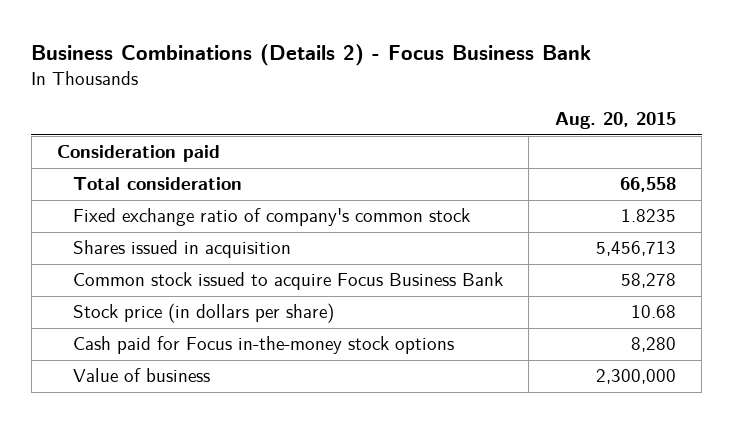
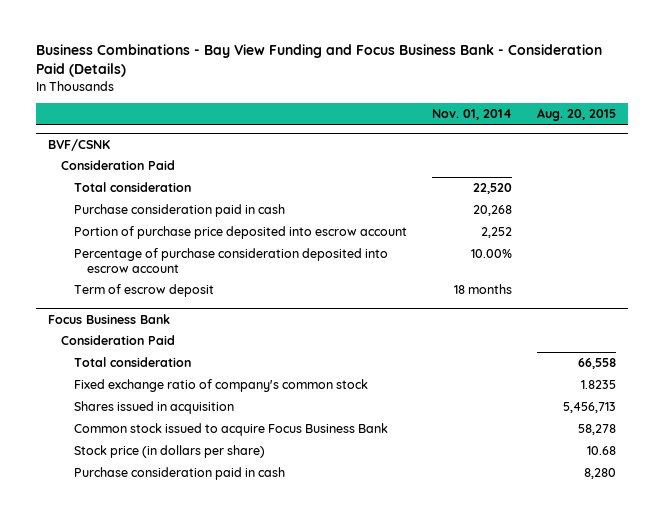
[31,43,592,66] Business Combinations (Details 2) - Focus Business Bank -> [36,44,603,78] Business Combinations - Bay View Funding and Focus Business Bank - Consideration Paid (Details)
none -> [431,109,512,121] Nov. 01, 2014
none -> [48,138,111,151] BVF/CSNK
none -> [61,160,176,171] Consideration Paid
none -> [74,182,192,193] Total consideration
none -> [74,204,286,218] Purchase consideration paid in cash
none -> [74,226,408,240] Portion of purchase price deposited into escrow account
none -> [74,248,389,273] Percentage of purchase consideration deposited into escrow account
none -> [74,284,215,298] Term of escrow deposit
none -> [48,313,171,324] Focus Business Bank
[57,145,221,163] Consideration paid -> [61,335,176,346] Consideration Paid
[72,368,210,383] Value of business -> none
[72,336,454,355] Cash paid for Focus in-the-money stock options -> [74,467,286,481] Purchase consideration paid in cash

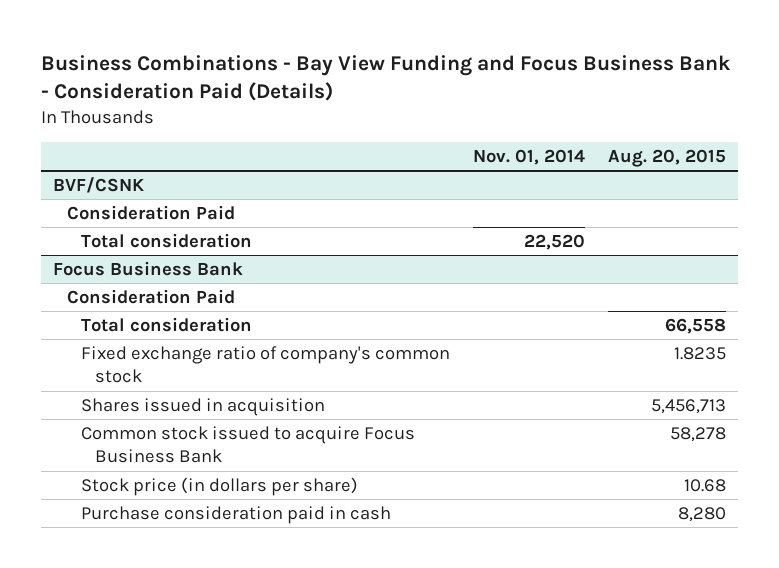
[74,204,286,218] Purchase consideration paid in cash -> none
[74,226,408,240] Portion of purchase price deposited into escrow account -> none
[74,248,389,273] Percentage of purchase consideration deposited into escrow account -> none
[74,284,215,298] Term of escrow deposit -> none

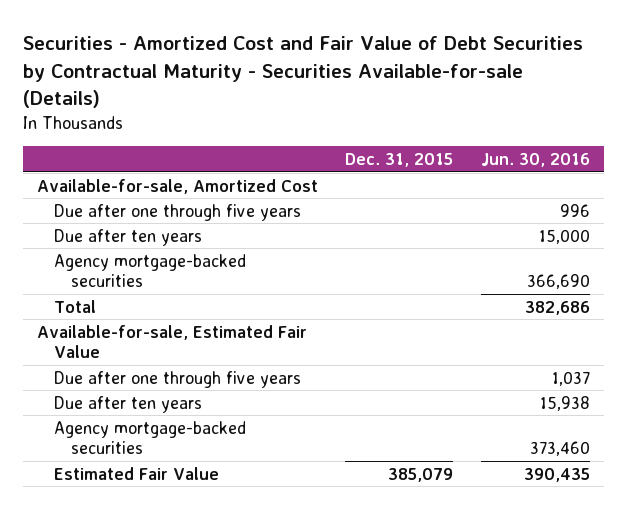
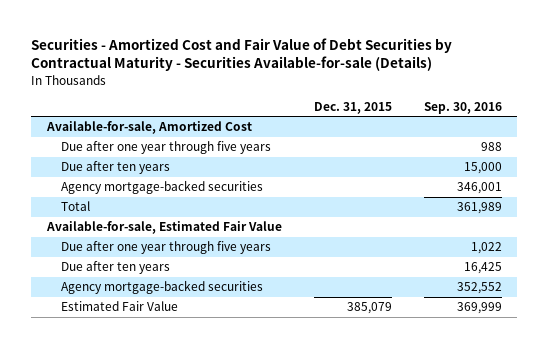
[480,153,590,168] Jun. 30, 2016 -> none
none -> [423,101,502,114] Sep. 30, 2016
[53,203,301,221] Due after one through five years -> [60,141,271,155] Due after one year through five years
[53,370,301,388] Due after one through five years -> [60,241,271,255] Due after one year through five years

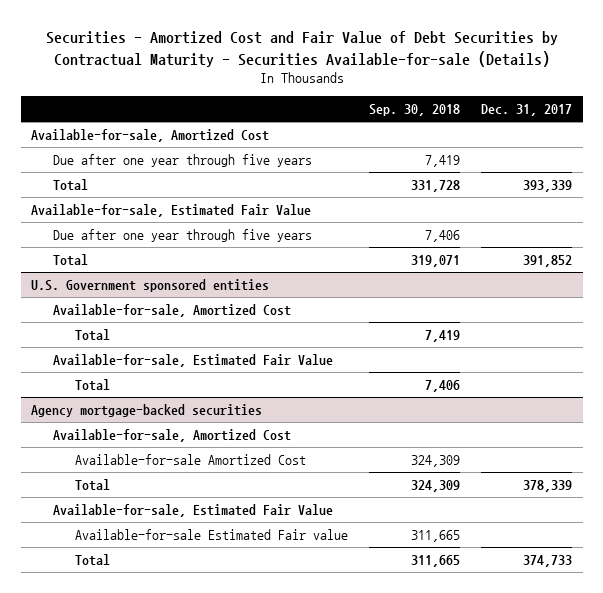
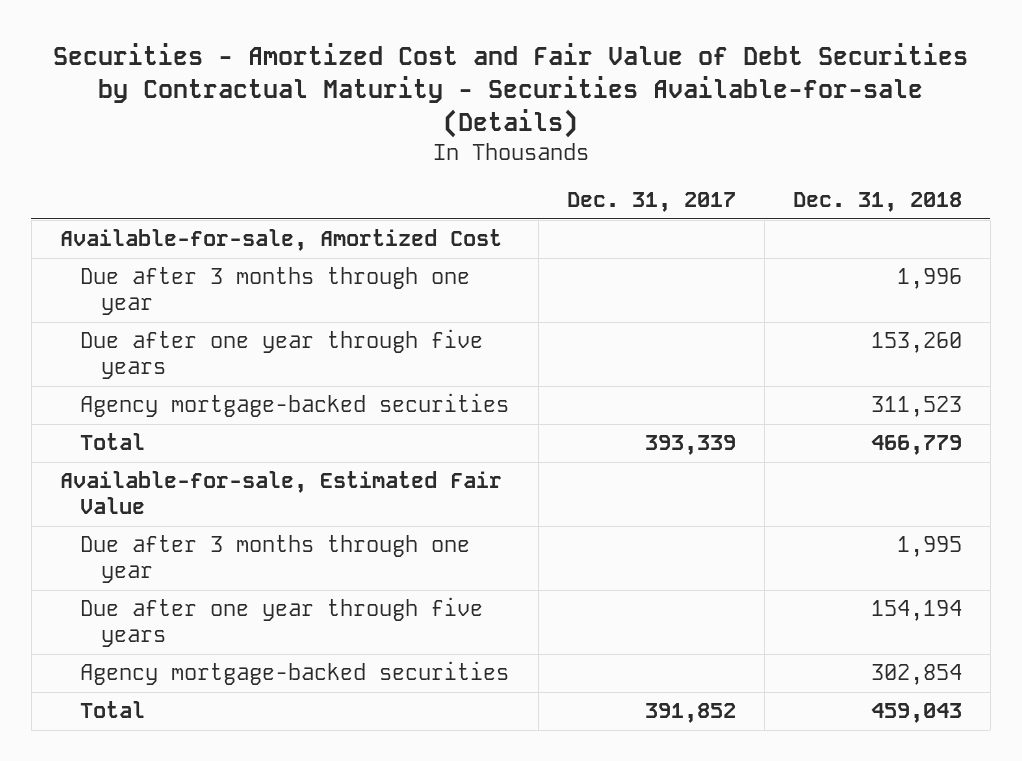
[368,104,460,117] Sep. 30, 2018 -> none
none -> [792,192,962,213] Dec. 31, 2018
none -> [80,267,471,316] Due after 3 months through one year
none -> [80,393,510,418] Agency mortgage-backed securities
none -> [80,535,471,584] Due after 3 months through one year
none -> [80,661,510,686] Agency mortgage-backed securities
[31,279,270,293] U.S. Government sponsored entities -> none
[53,304,292,318] Available-for-sale, Amortized Cost -> none
[74,329,110,342] Total -> none
[53,354,334,368] Available-for-sale, Estimated Fair Value -> none
[74,379,110,392] Total -> none
[31,404,263,418] Agency mortgage-backed securities -> none
[53,429,292,443] Available-for-sale, Amortized Cost -> none
[74,454,306,466] Available-for-sale Amortized Cost -> none
[74,479,110,492] Total -> none
[53,504,334,518] Available-for-sale, Estimated Fair Value -> none
[74,529,348,541] Available-for-sale Estimated Fair value -> none
[74,554,110,567] Total -> none

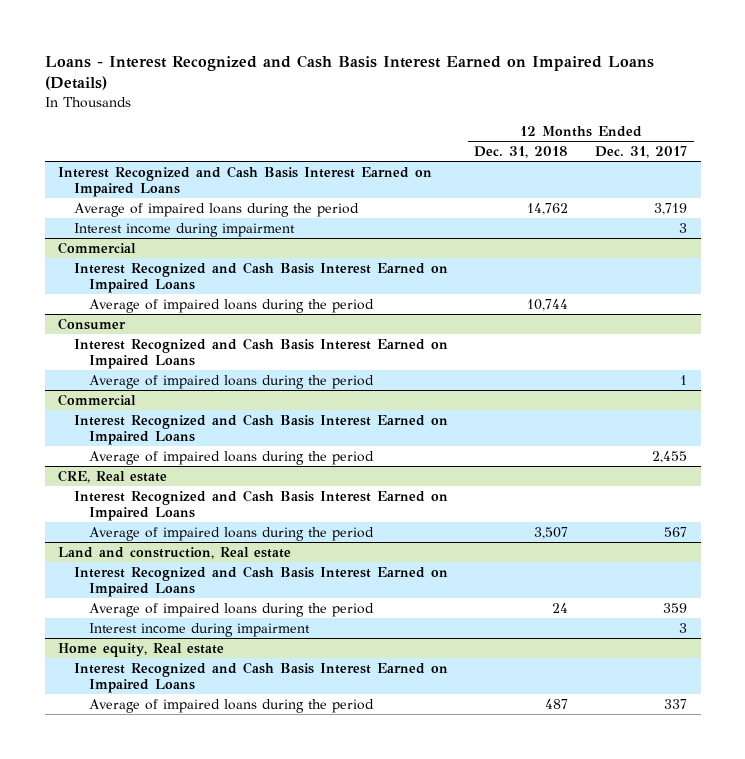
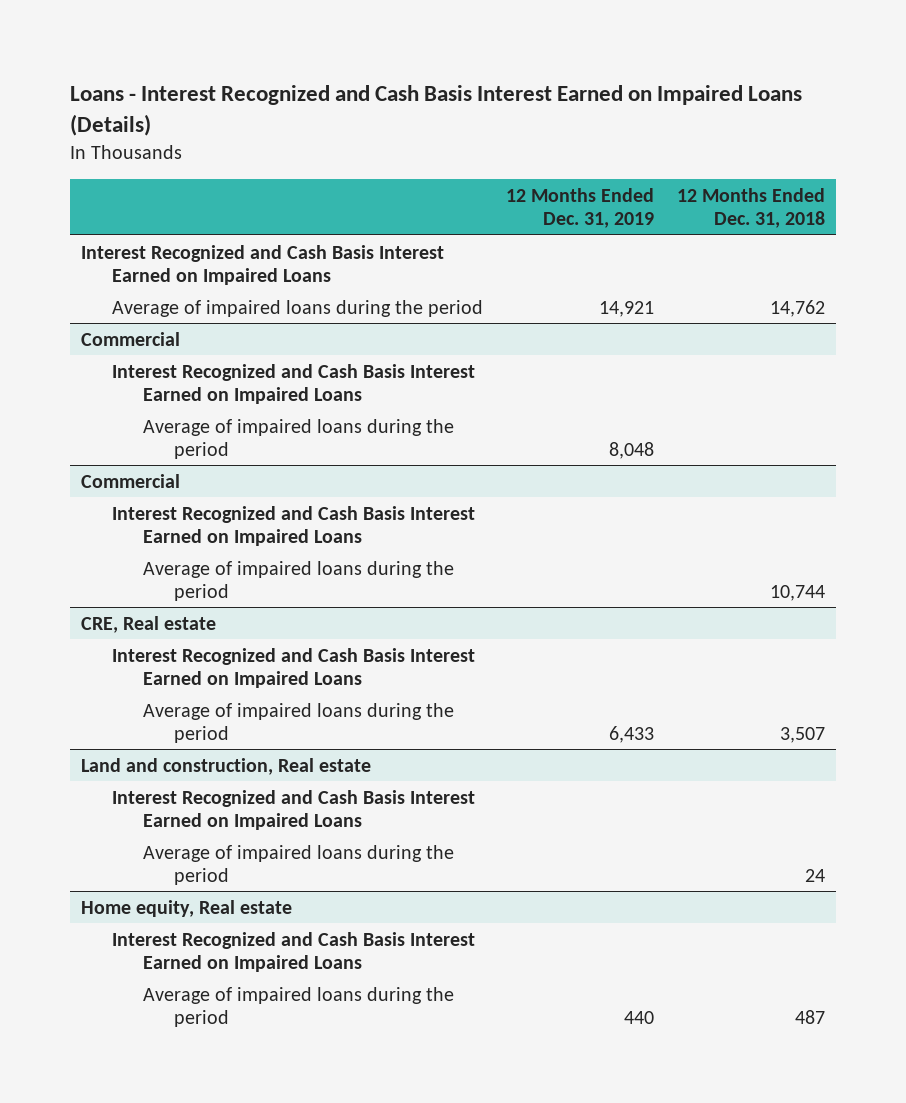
[595,146,688,159] Dec. 31, 2017 -> none
none -> [506,187,655,229] 12 Months Ended Dec. 31, 2019
[73,222,295,237] Interest income during impairment -> none
[58,317,127,330] Consumer -> none
[73,337,448,370] Interest Recognized and Cash Basis Interest Earned on Impaired Loans -> none
[89,374,375,389] Average of impaired loans during the period -> none
[89,450,375,465] Average of impaired loans during the period -> [143,418,455,459] Average of impaired loans during the period
[89,298,375,313] Average of impaired loans during the period -> [143,560,455,601] Average of impaired loans during the period
[89,622,311,637] Interest income during impairment -> none

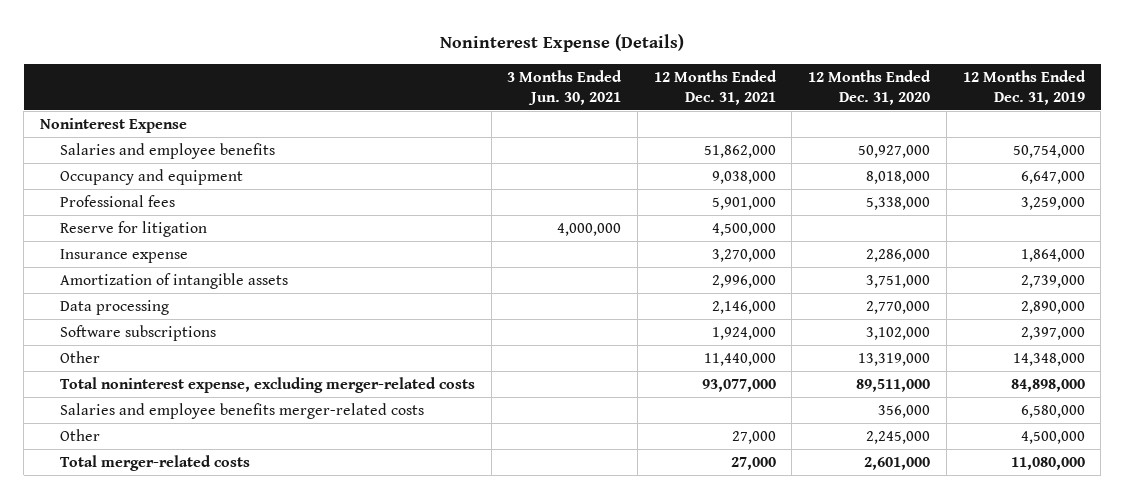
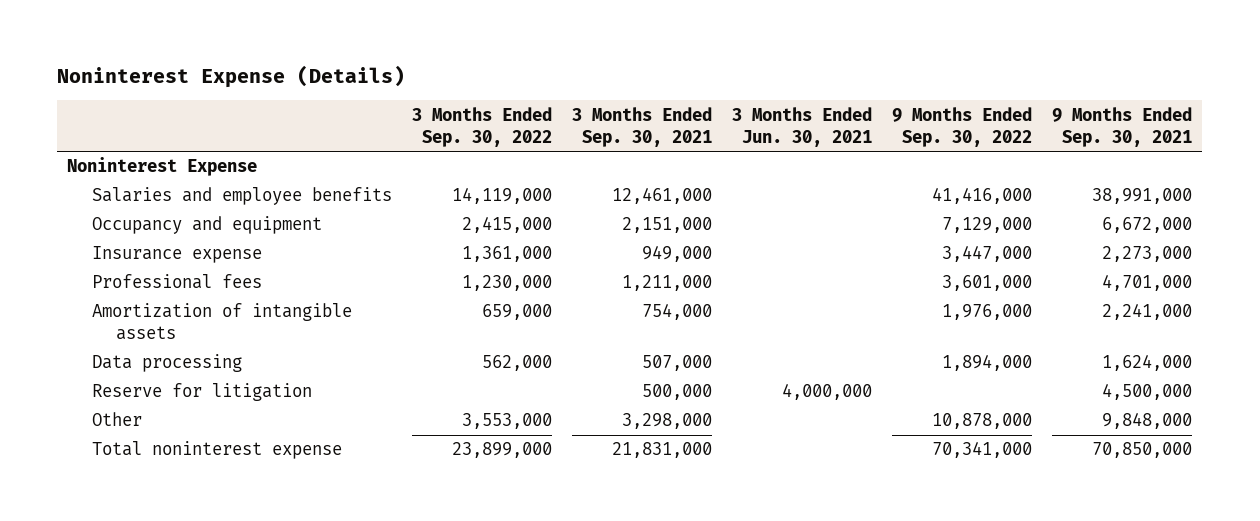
[653,69,777,105] 12 Months Ended Dec. 31, 2021 -> none
[808,69,932,105] 12 Months Ended Dec. 31, 2020 -> none
[962,69,1086,105] 12 Months Ended Dec. 31, 2019 -> none
none -> [411,106,552,147] 3 Months Ended Sep. 30, 2022
none -> [572,106,713,147] 3 Months Ended Sep. 30, 2021
none -> [892,106,1033,147] 9 Months Ended Sep. 30, 2022
none -> [1052,106,1193,147] 9 Months Ended Sep. 30, 2021
[59,194,175,207] Professional fees -> [91,274,262,290] Professional fees
[59,324,216,341] Software subscriptions -> none
[59,350,100,363] Other -> none
[59,376,475,393] Total noninterest expense, excluding merger-related costs -> none
[59,402,424,419] Salaries and employee benefits merger-related costs -> none
[59,220,207,237] Reserve for litigation -> [91,383,312,402] Reserve for litigation
[59,454,250,471] Total merger-related costs -> none
none -> [91,441,342,460] Total noninterest expense

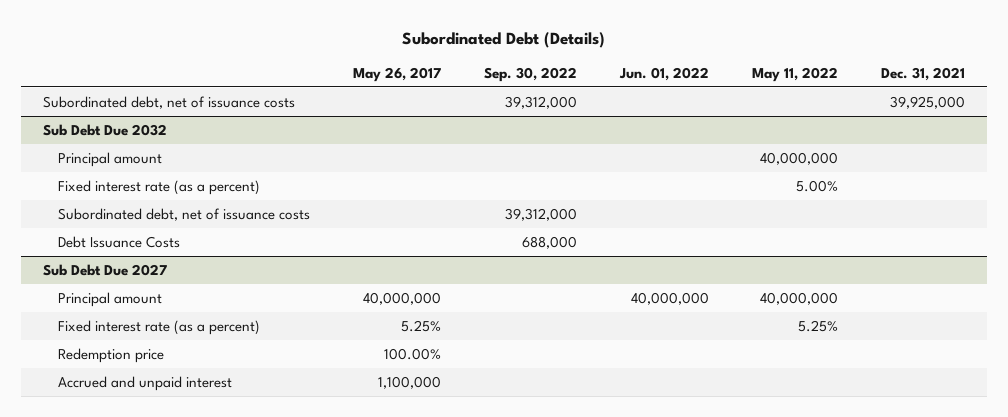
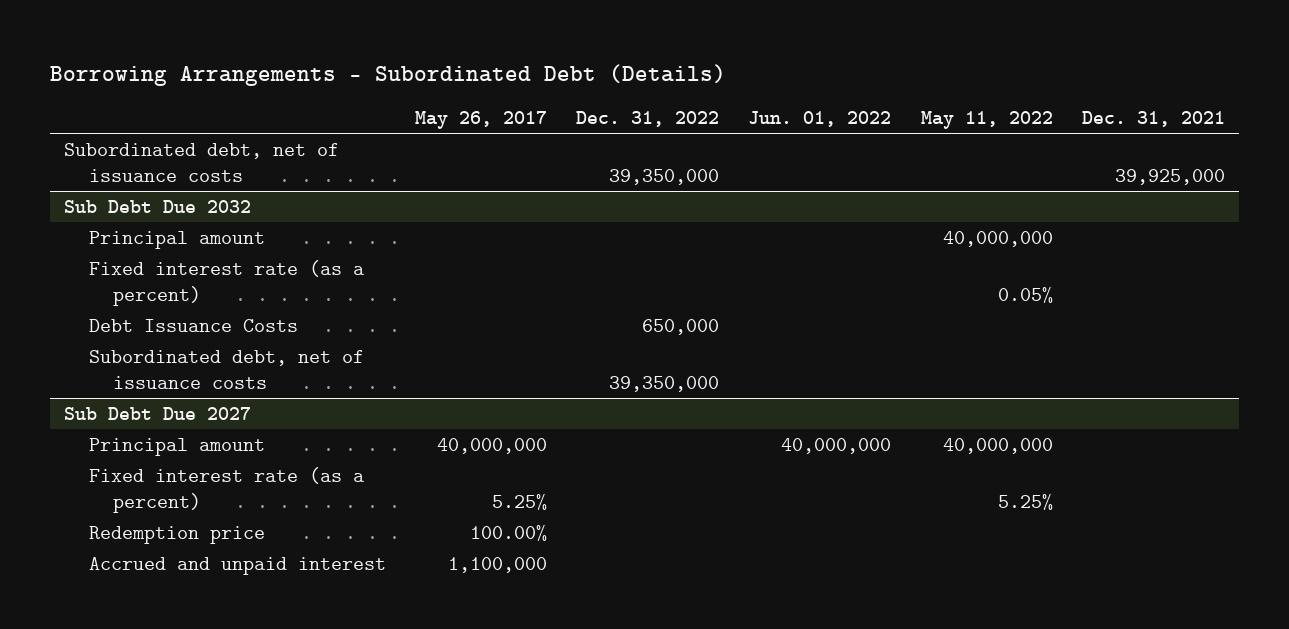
[401,32,605,49] Subordinated Debt (Details) -> [49,64,726,87] Borrowing Arrangements - Subordinated Debt (Details)
[484,66,578,82] Sep. 30, 2022 -> none
none -> [576,110,720,127] Dec. 31, 2022
[796,179,839,192] 5.00% -> [997,285,1053,303] 0.05%
[58,207,311,221] Subordinated debt, net of issuance costs -> [88,349,364,389] Subordinated debt, net of issuance costs

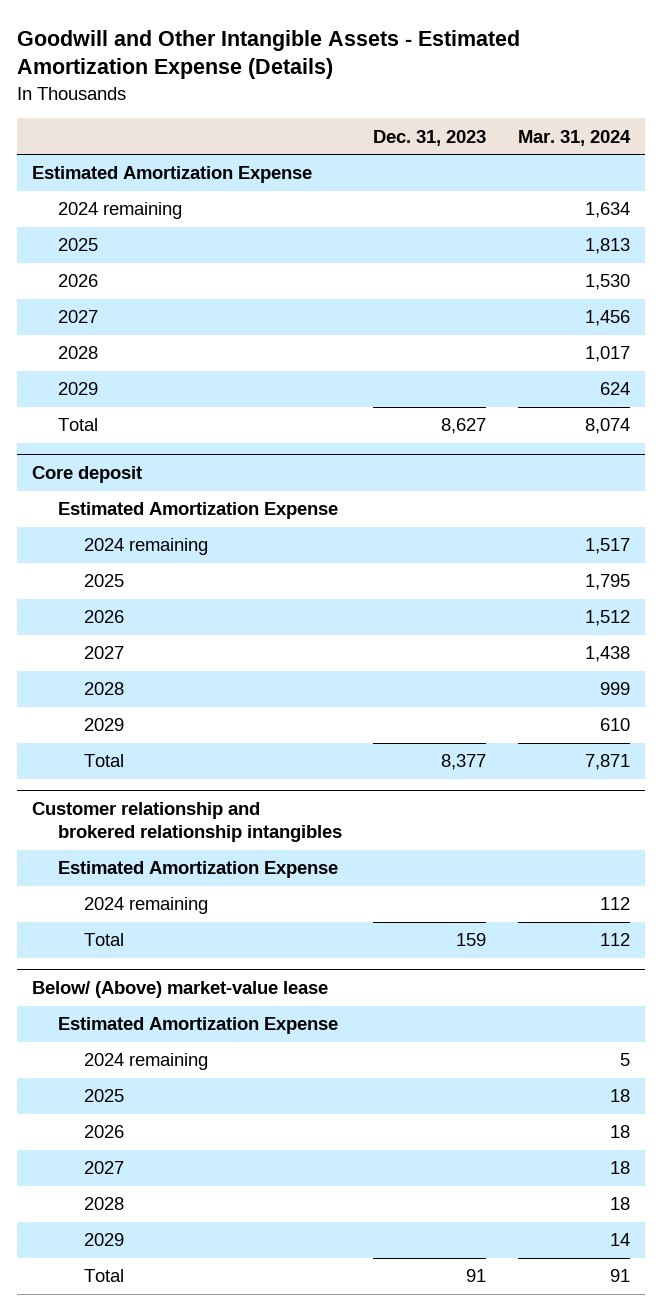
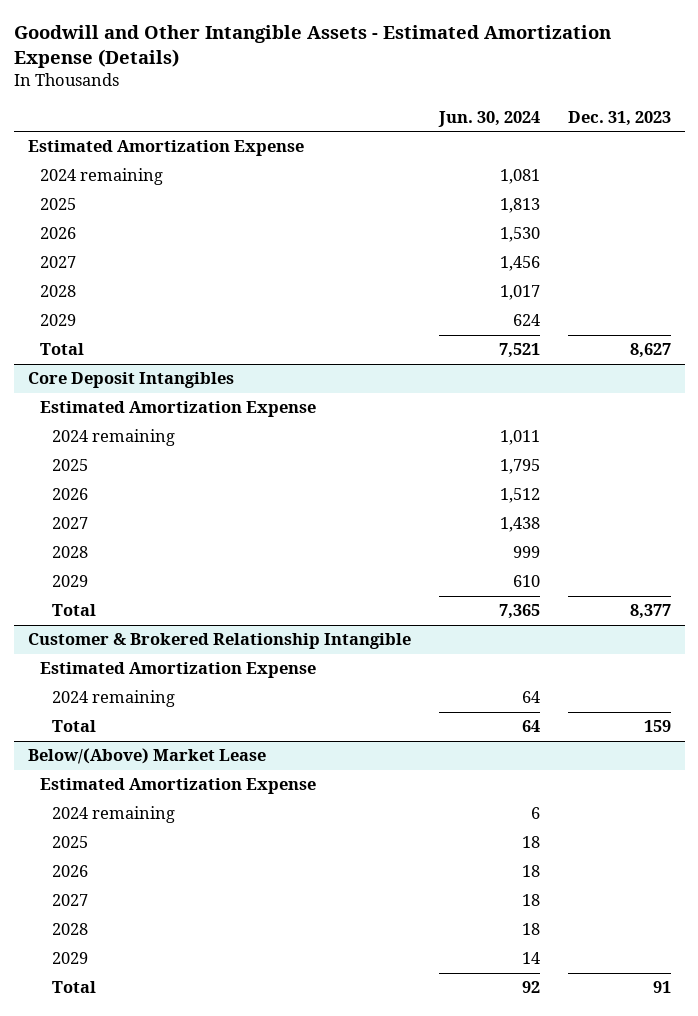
[517,129,631,146] Mar. 31, 2024 -> none
none -> [437,110,540,127] Jun. 30, 2024
[32,465,143,483] Core deposit -> [27,372,234,389] Core Deposit Intangibles
[32,801,342,843] Customer relationship and brokered relationship intangibles -> [27,633,411,650] Customer & Brokered Relationship Intangible
[32,980,329,998] Below/ (Above) market-value lease -> [27,748,266,765] Below/(Above) Market Lease

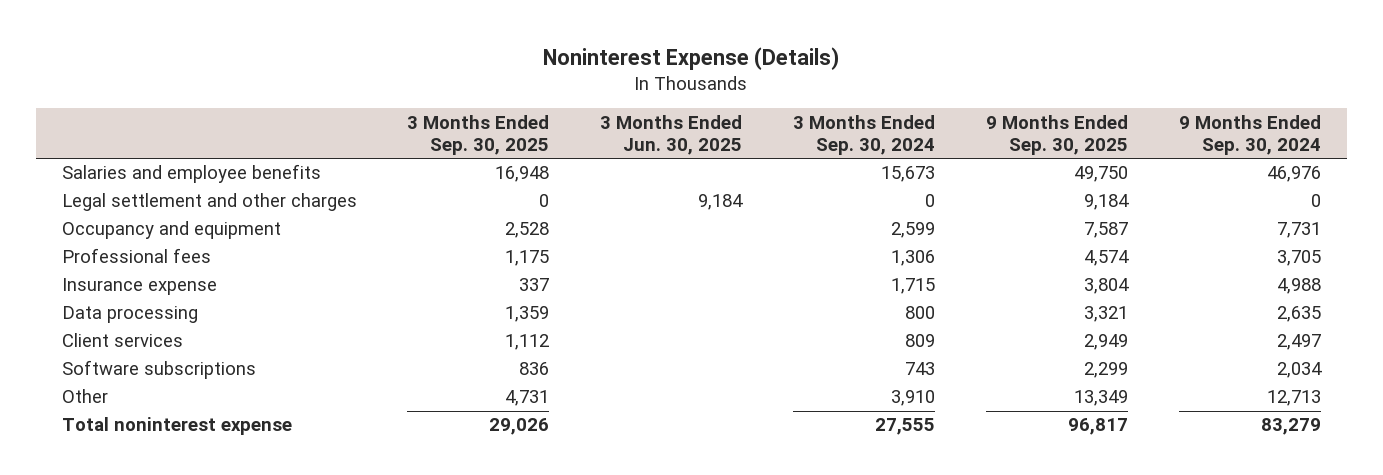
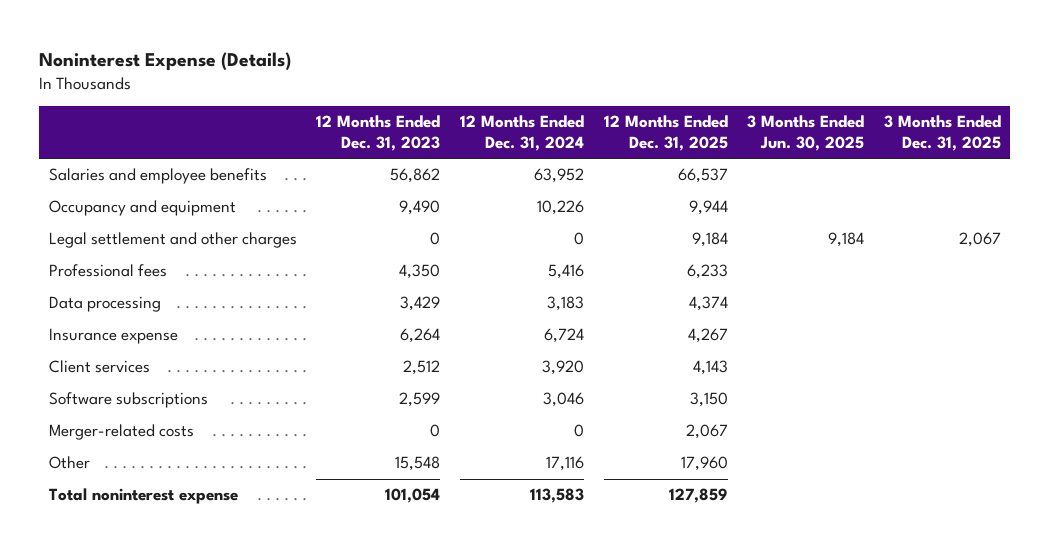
[407,114,550,156] 3 Months Ended Sep. 30, 2025 -> none
[793,114,936,156] 3 Months Ended Sep. 30, 2024 -> none
[986,114,1129,156] 9 Months Ended Sep. 30, 2025 -> none
[1179,114,1322,156] 9 Months Ended Sep. 30, 2024 -> none
none -> [316,115,441,152] 12 Months Ended Dec. 31, 2023
none -> [460,115,585,152] 12 Months Ended Dec. 31, 2024
none -> [603,115,728,152] 12 Months Ended Dec. 31, 2025
none -> [883,115,1001,152] 3 Months Ended Dec. 31, 2025
[61,193,357,212] Legal settlement and other charges -> [48,232,297,249] Legal settlement and other charges
[61,278,217,296] Insurance expense -> [48,328,178,345] Insurance expense
none -> [48,424,194,441] Merger-related costs

